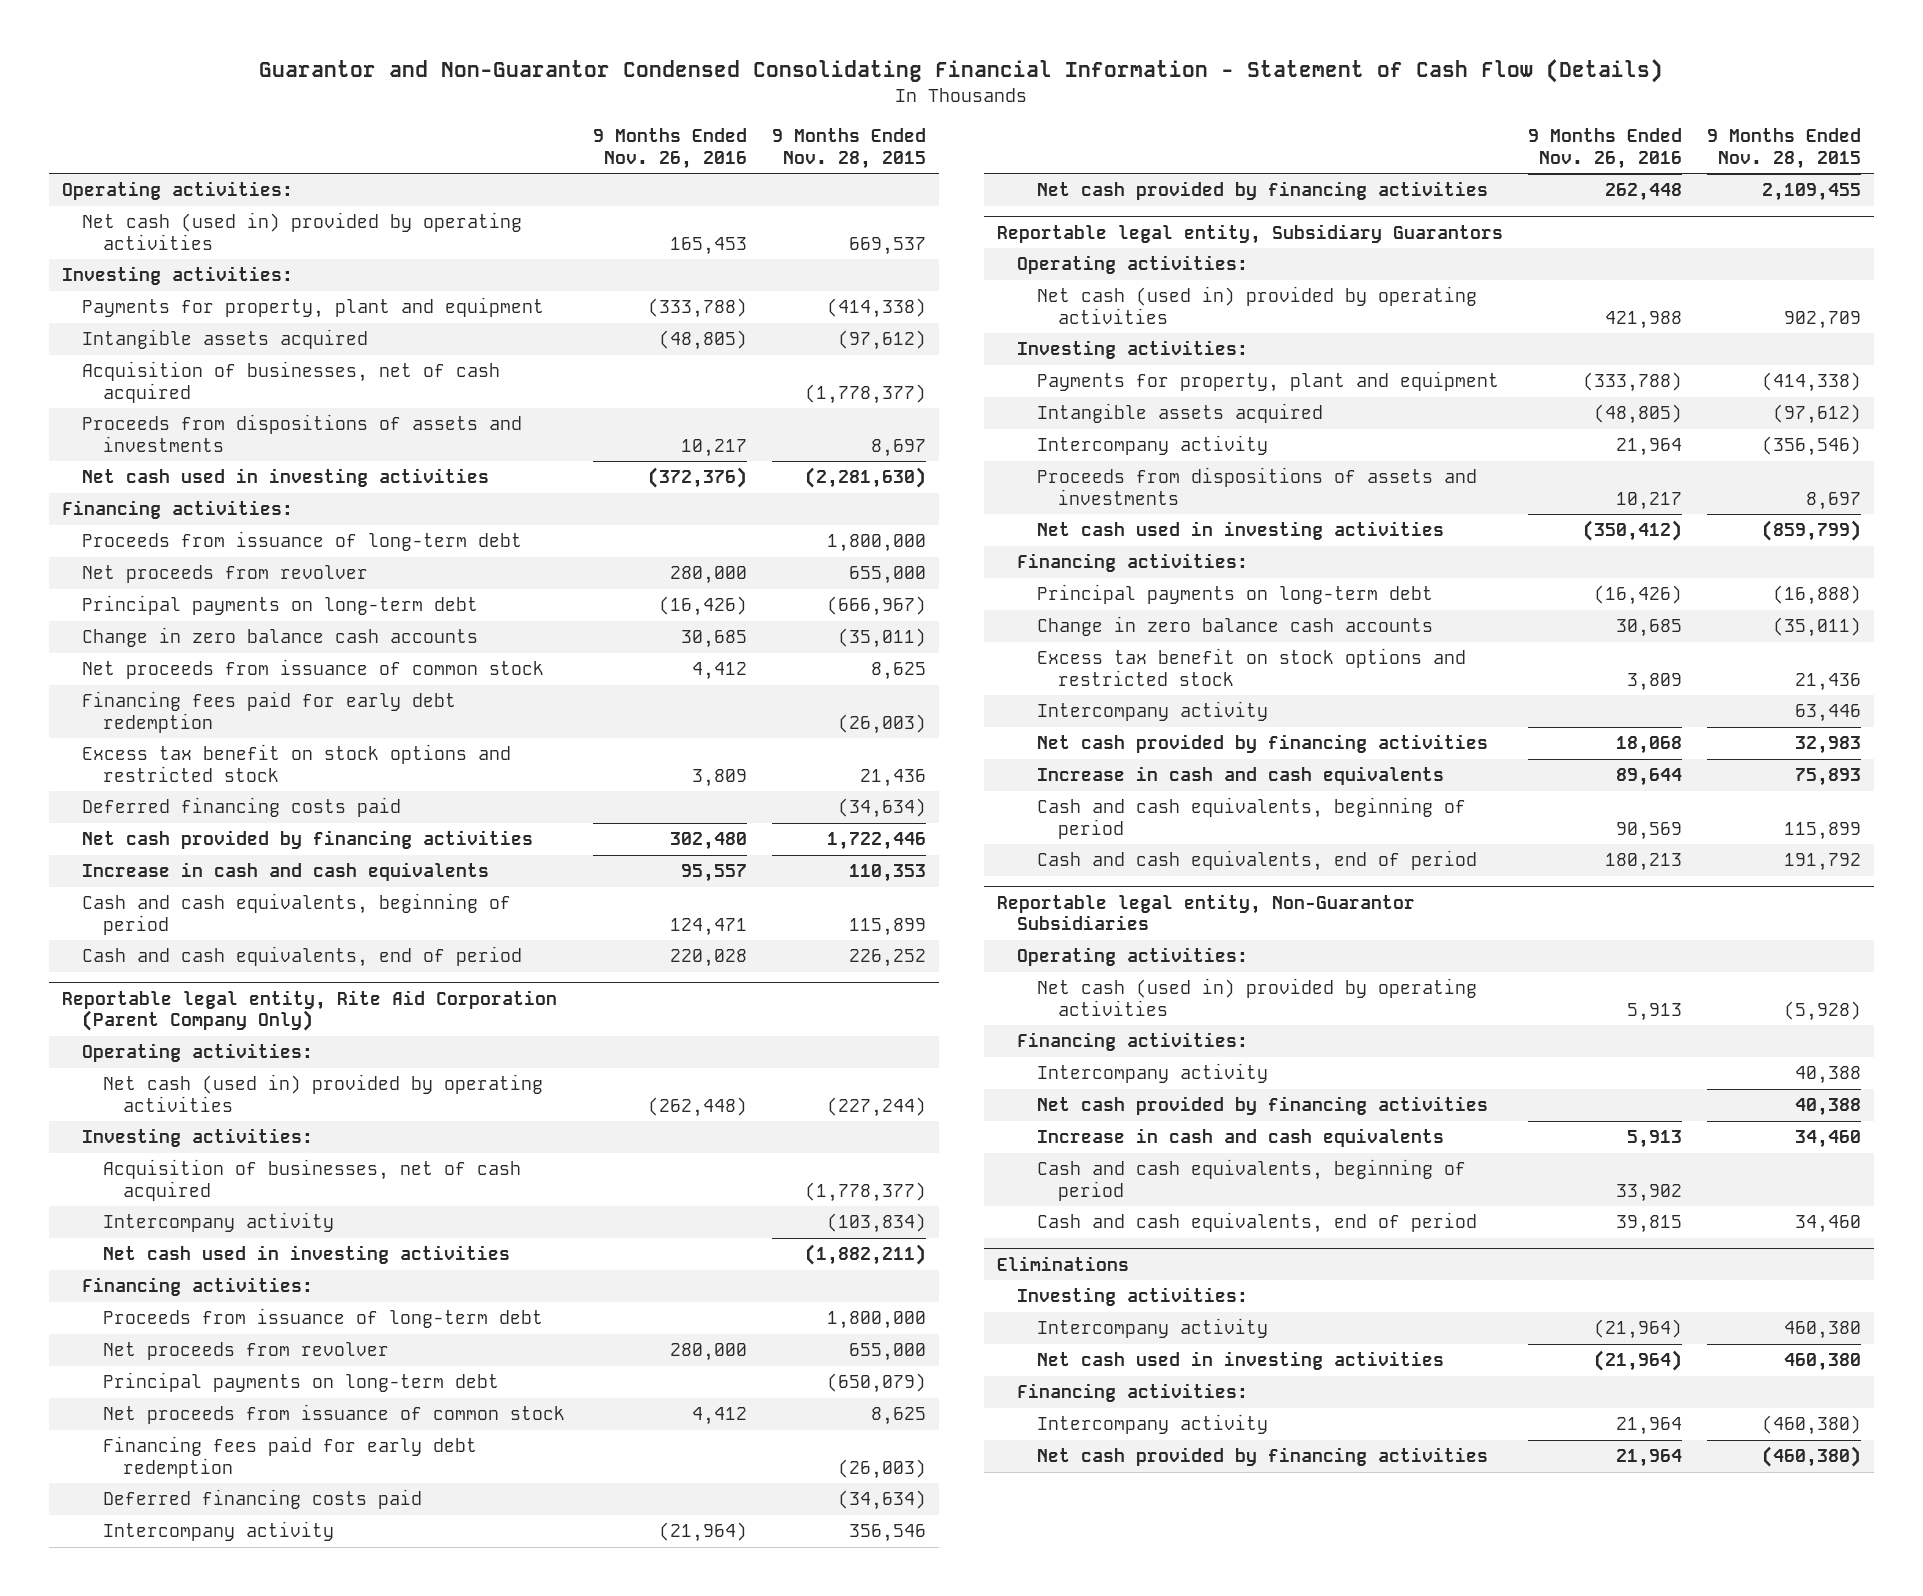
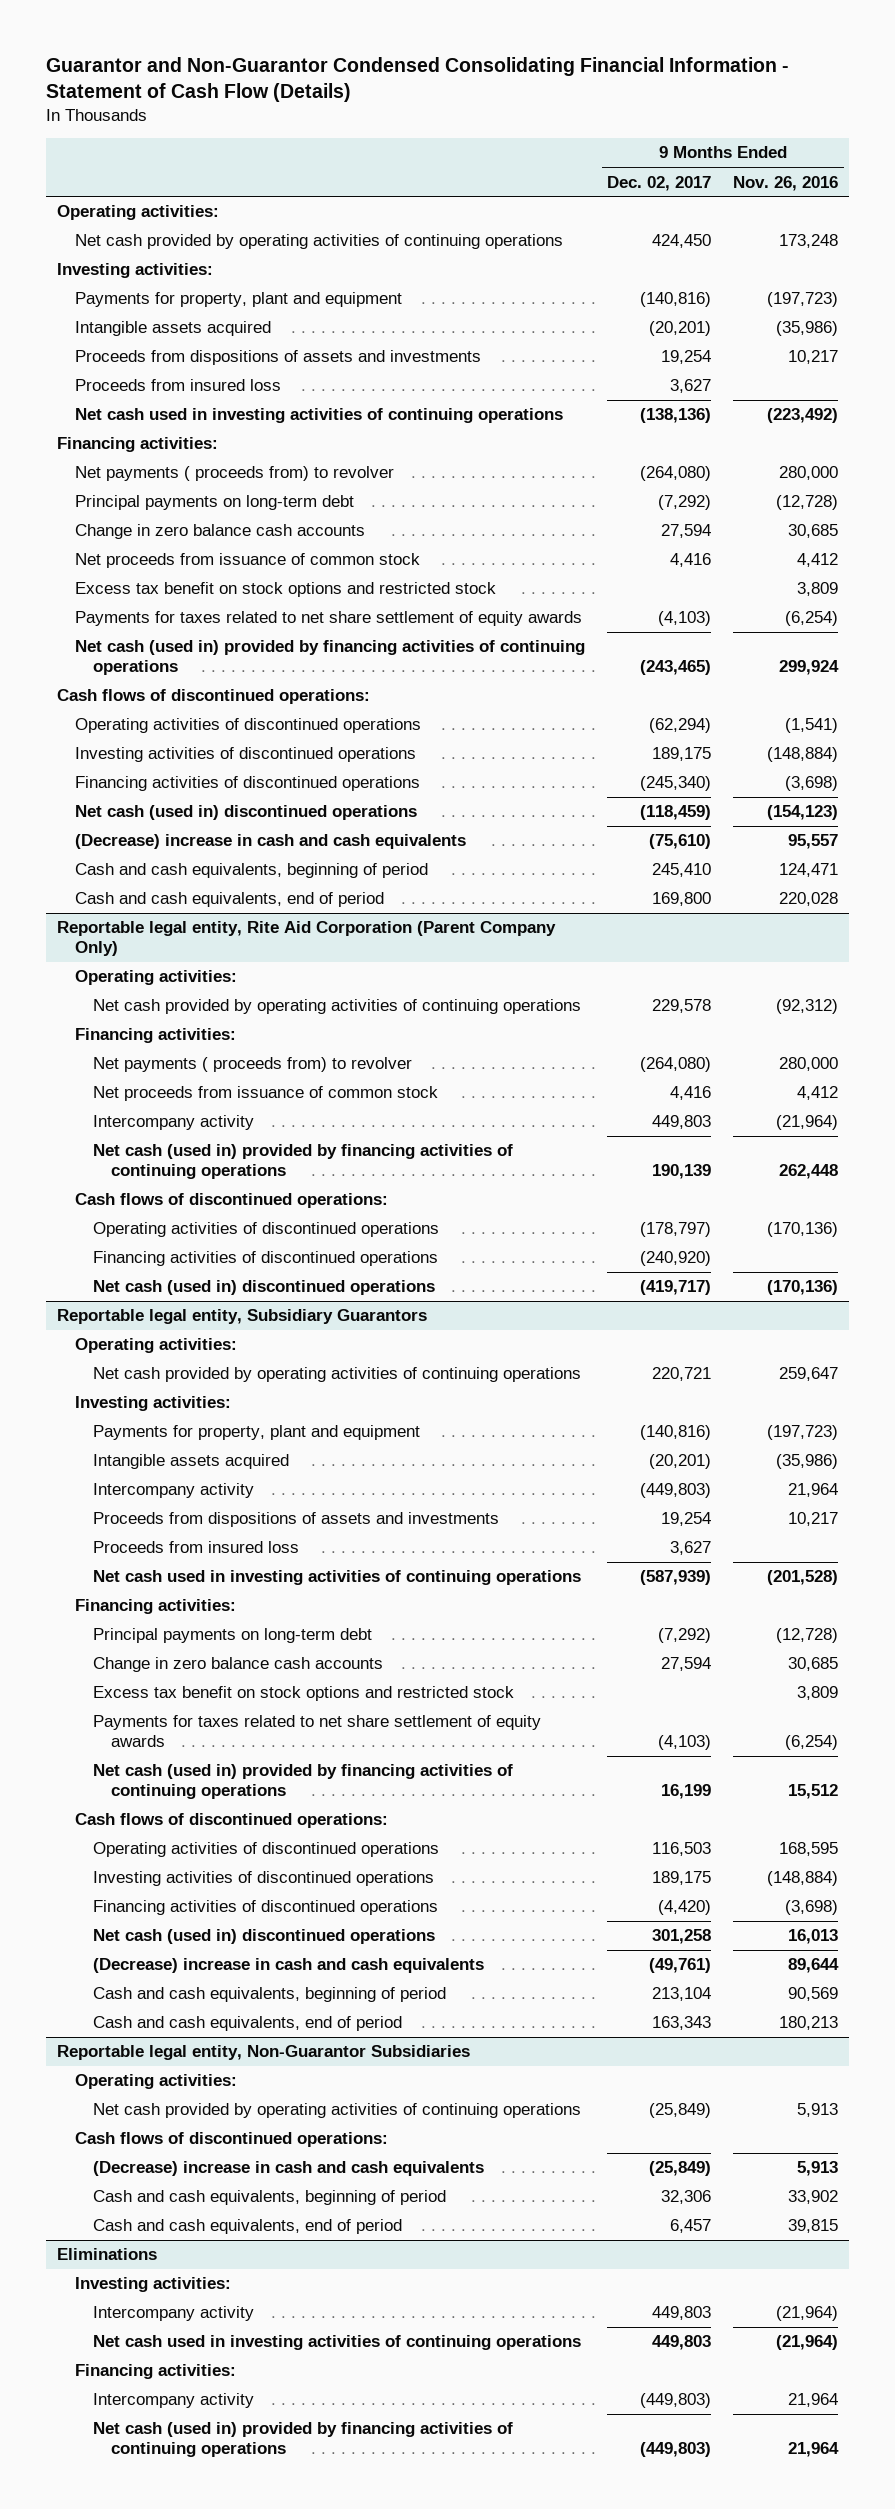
[772,128,927,169] 9 Months Ended Nov. 28, 2015 -> none
none -> [607,175,712,191] Dec. 02, 2017
[82,212,523,250] Net cash (used in) provided by operating activities -> [75,234,564,250] Net cash provided by operating activities of continuing operations
[669,236,747,255] 165,453 -> [779,234,839,249] 173,248
[82,361,501,403] Acquisition of businesses, net of cash acquired -> none
[647,298,747,319] (333,788) -> [767,292,839,308] (197,723)
[658,330,747,351] (48,805) -> [776,321,839,337] (35,986)
none -> [75,379,282,392] Proceeds from insured loss
[82,468,490,488] Net cash used in investing activities -> [75,408,564,424] Net cash used in investing activities of continuing operations
[647,467,747,489] (372,376) -> [767,408,839,424] (223,492)
[82,531,523,552] Proceeds from issuance of long-term debt -> none
[82,565,369,584] Net proceeds from revolver -> [75,466,395,482] Net payments ( proceeds from) to revolver
[658,596,747,617] (16,426) -> [776,495,839,511] (12,728)
[82,691,457,733] Financing fees paid for early debt redemption -> none
[82,797,402,818] Deferred financing costs paid -> none
none -> [75,611,583,627] Payments for taxes related to net share settlement of equity awards
[82,830,534,850] Net cash provided by financing activities -> [75,640,586,675] Net cash (used in) provided by financing activities of continuing operations
[669,832,747,851] 302,480 -> [779,659,840,675] 299,924
none -> [57,689,371,705] Cash flows of discontinued operations:
none -> [75,718,422,734] Operating activities of discontinued operations
none -> [75,747,417,763] Investing activities of discontinued operations
none -> [75,776,421,792] Financing activities of discontinued operations
none -> [75,805,418,821] Net cash (used in) discontinued operations
[82,862,490,882] Increase in cash and cash equivalents -> [75,834,467,850] (Decrease) increase in cash and cash equivalents
[82,1128,314,1148] Investing activities: -> none
[102,1159,521,1201] Acquisition of businesses, net of cash acquired -> none
[102,1212,334,1233] Intercompany activity -> none
[102,1245,510,1265] Net cash used in investing activities -> none
[102,1074,543,1112] Net cash (used in) provided by operating activities -> [93,999,582,1015] Net cash provided by operating activities of continuing operations
[647,1096,747,1117] (262,448) -> [776,999,839,1015] (92,312)
[102,1308,543,1329] Proceeds from issuance of long-term debt -> none
[102,1372,499,1393] Principal payments on long-term debt -> none
[102,1342,389,1361] Net proceeds from revolver -> [93,1057,413,1073] Net payments ( proceeds from) to revolver
[102,1436,477,1478] Financing fees paid for early debt redemption -> none
[102,1489,422,1510] Deferred financing costs paid -> none
[1037,181,1489,201] Net cash provided by financing activities -> [93,1144,514,1179] Net cash (used in) provided by financing activities of continuing operations
none -> [75,1193,389,1209] Cash flows of discontinued operations:
none -> [93,1222,440,1238] Operating activities of discontinued operations
none -> [93,1251,439,1267] Financing activities of discontinued operations
none -> [93,1280,436,1296] Net cash (used in) discontinued operations
[1037,286,1478,324] Net cash (used in) provided by operating activities -> [93,1367,582,1383] Net cash provided by operating activities of continuing operations
[1604,310,1682,329] 421,988 -> [779,1367,839,1382] 259,647
[1582,372,1682,393] (333,788) -> [767,1425,839,1441] (197,723)
[1593,404,1682,425] (48,805) -> [776,1454,839,1470] (35,986)
none -> [93,1541,300,1554] Proceeds from insured loss
[1037,521,1445,541] Net cash used in investing activities -> [93,1570,582,1586] Net cash used in investing activities of continuing operations
[1582,520,1682,542] (350,412) -> [767,1570,839,1586] (201,528)
[1593,585,1682,606] (16,426) -> [776,1628,839,1644] (12,728)
[1037,701,1269,722] Intercompany activity -> none
none -> [93,1715,542,1747] Payments for taxes related to net share settlement of equity awards
[1037,734,1489,754] Net cash provided by financing activities -> [93,1764,514,1799] Net cash (used in) provided by financing activities of continuing operations
[1615,736,1682,755] 18,068 -> [788,1783,839,1799] 15,512
none -> [75,1813,389,1829] Cash flows of discontinued operations:
none -> [93,1842,440,1858] Operating activities of discontinued operations
none -> [93,1871,435,1887] Investing activities of discontinued operations
none -> [93,1900,439,1916] Financing activities of discontinued operations
none -> [93,1929,436,1945] Net cash (used in) discontinued operations
[1037,766,1445,786] Increase in cash and cash equivalents -> [93,1958,485,1974] (Decrease) increase in cash and cash equivalents
[1017,1032,1249,1052] Financing activities: -> none
[1037,1063,1269,1084] Intercompany activity -> none
[1037,1096,1489,1116] Net cash provided by financing activities -> none
[1037,978,1478,1016] Net cash (used in) provided by operating activities -> [93,2103,582,2119] Net cash provided by operating activities of continuing operations
none -> [75,2132,389,2148] Cash flows of discontinued operations:
[1037,1128,1445,1148] Increase in cash and cash equivalents -> [93,2161,485,2177] (Decrease) increase in cash and cash equivalents
[1037,1351,1445,1371] Net cash used in investing activities -> [93,2335,582,2351] Net cash used in investing activities of continuing operations
[1037,1447,1489,1467] Net cash provided by financing activities -> [93,2422,514,2457] Net cash (used in) provided by financing activities of continuing operations

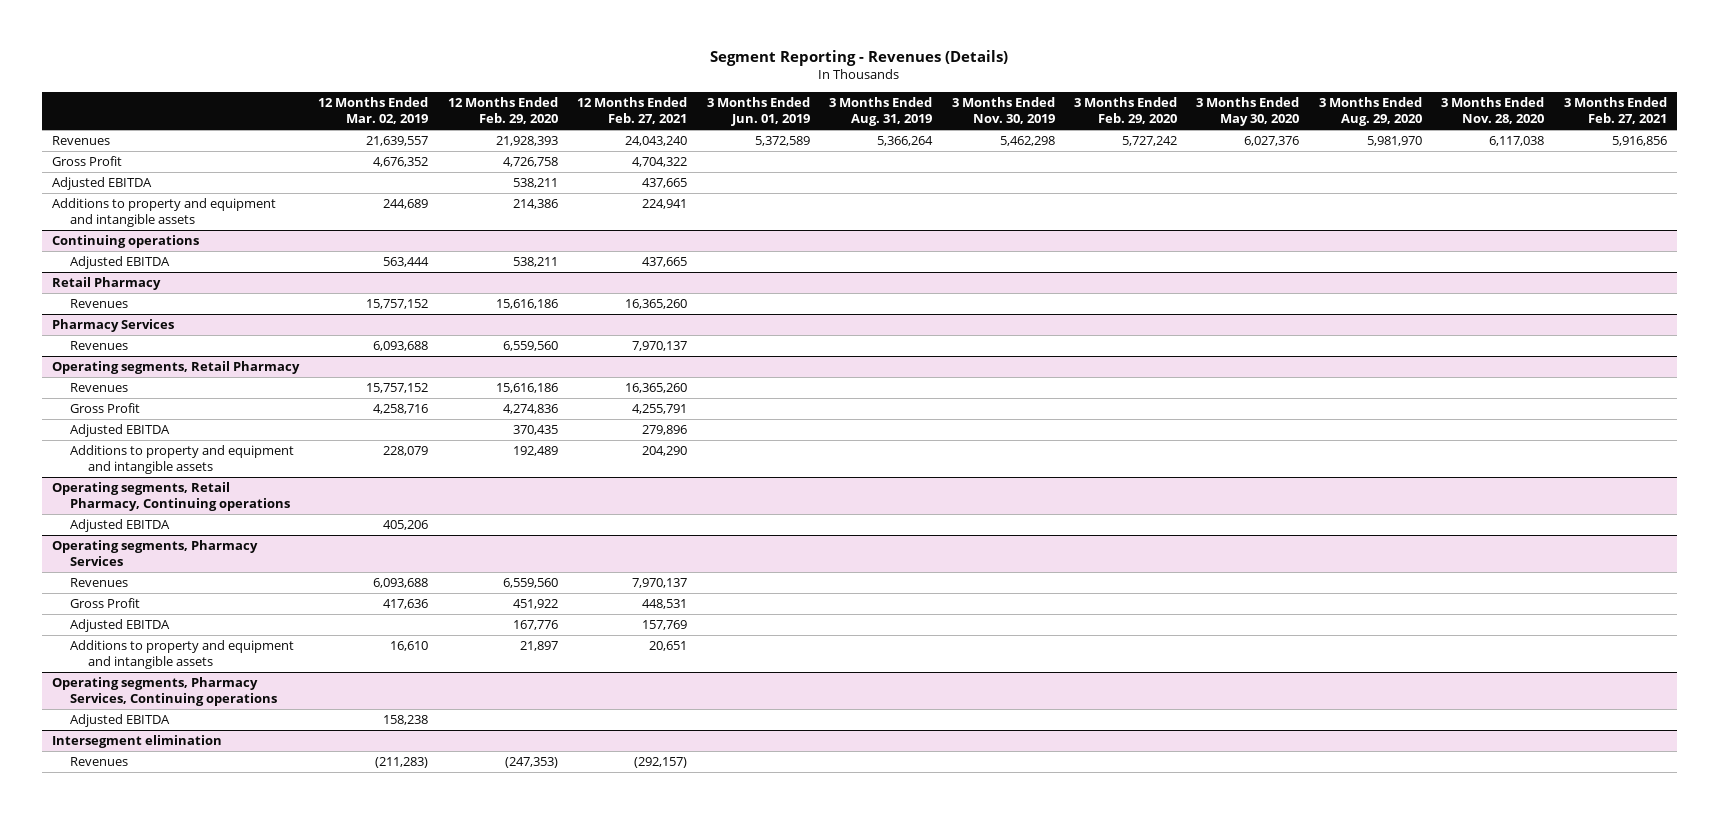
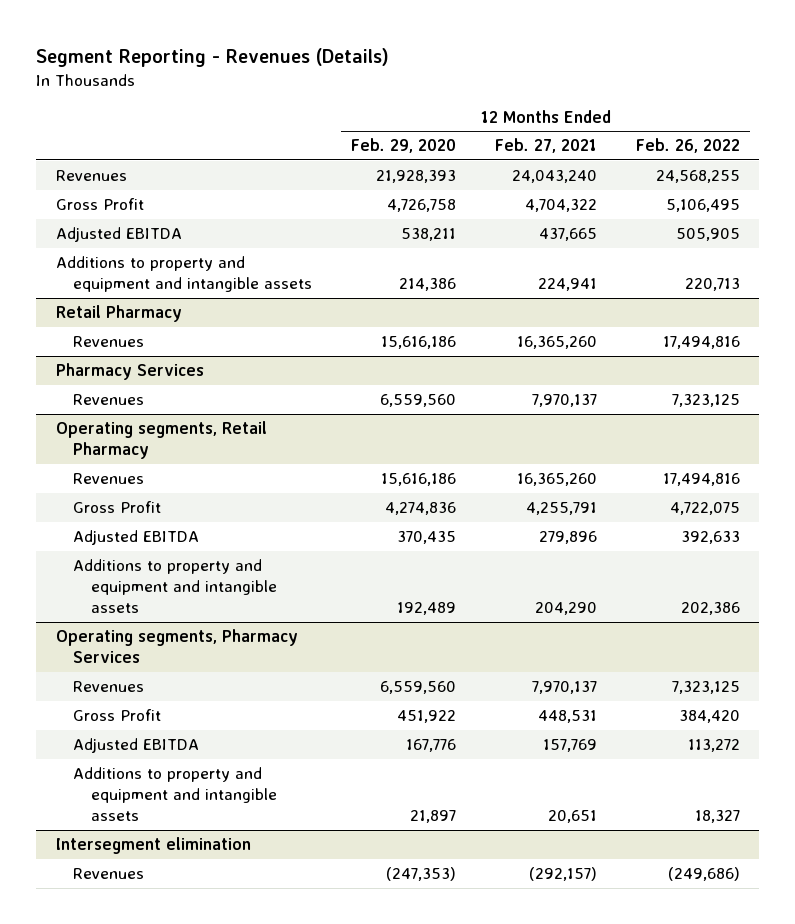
[318,97,429,125] 12 Months Ended Mar. 02, 2019 -> none
[706,97,810,127] 3 Months Ended Jun. 01, 2019 -> none
[829,97,933,127] 3 Months Ended Aug. 31, 2019 -> none
[951,97,1055,125] 3 Months Ended Nov. 30, 2019 -> none
[1074,97,1178,125] 3 Months Ended Feb. 29, 2020 -> none
[1196,97,1300,127] 3 Months Ended May 30, 2020 -> none
[1318,97,1422,127] 3 Months Ended Aug. 29, 2020 -> none
[1441,97,1545,125] 3 Months Ended Nov. 28, 2020 -> none
[1563,97,1667,125] 3 Months Ended Feb. 27, 2021 -> none
none -> [635,138,740,154] Feb. 26, 2022
[51,234,199,248] Continuing operations -> none
[69,255,170,269] Adjusted EBITDA -> none
[51,481,290,512] Operating segments, Retail Pharmacy, Continuing operations -> none
[69,518,170,532] Adjusted EBITDA -> none
[51,676,277,707] Operating segments, Pharmacy Services, Continuing operations -> none
[69,713,170,727] Adjusted EBITDA -> none

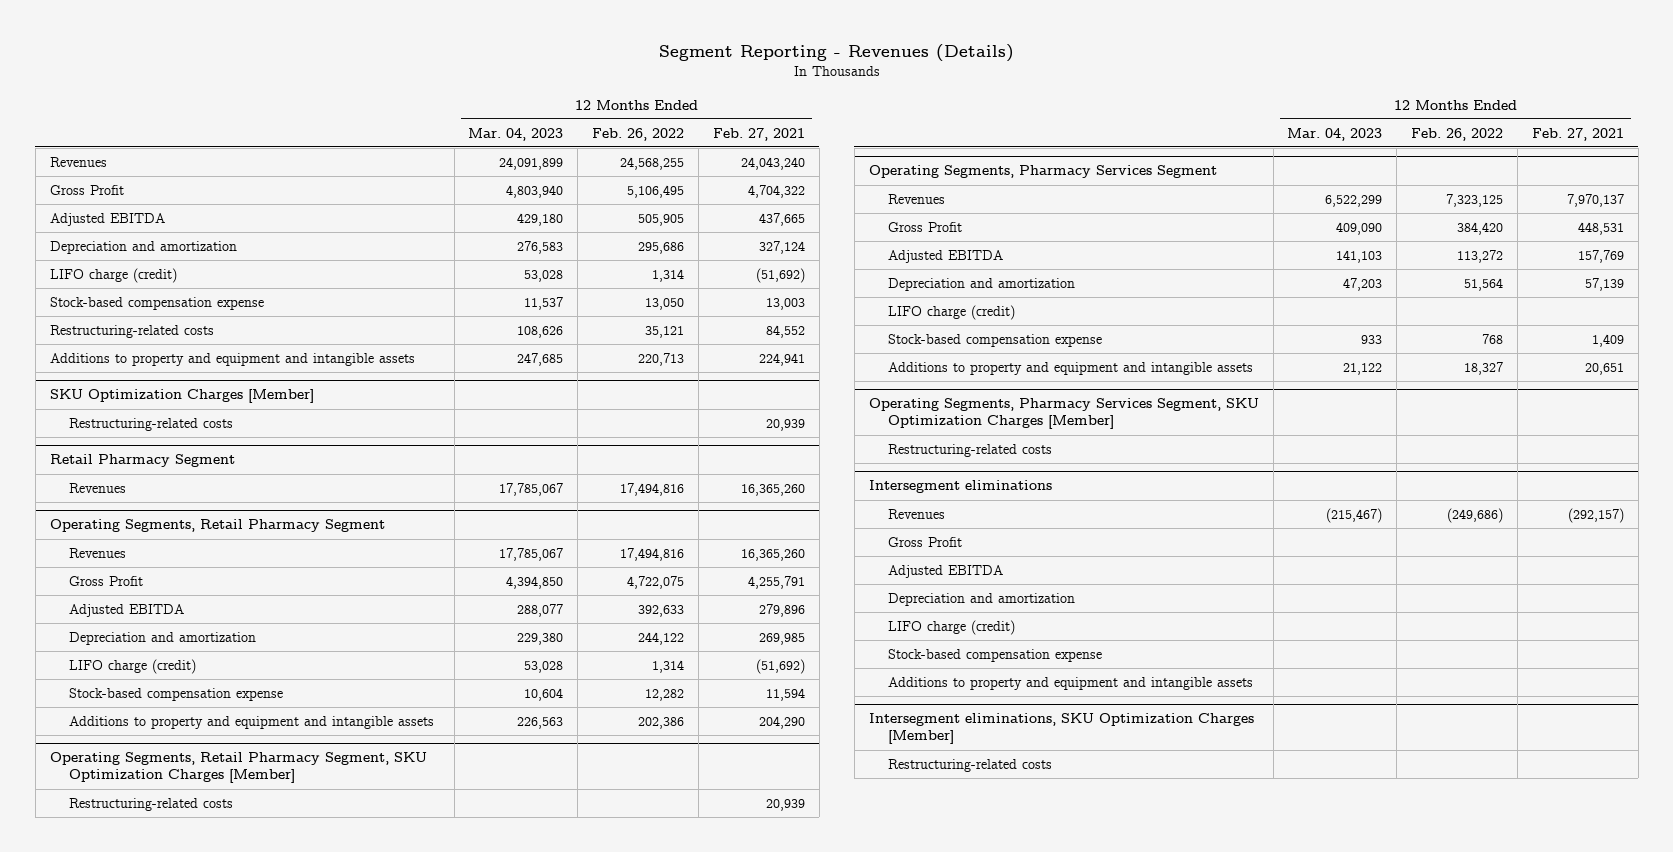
[351,138,457,154] Feb. 29, 2020 -> none
none -> [468,127,564,141] Mar. 04, 2023
none -> [49,240,237,254] Depreciation and amortization
none -> [49,267,177,283] LIFO charge (credit)
none -> [49,296,264,310] Stock-based compensation expense
none -> [49,324,214,338] Restructuring-related costs
none -> [49,389,314,404] SKU Optimization Charges [Member]
none -> [68,417,233,431] Restructuring-related costs
[55,305,182,323] Retail Pharmacy -> [49,454,235,468] Retail Pharmacy Segment
[55,363,204,381] Pharmacy Services -> none
[73,394,145,406] Revenues -> none
[55,421,267,460] Operating segments, Retail Pharmacy -> [49,519,385,533] Operating Segments, Retail Pharmacy Segment
none -> [68,631,256,645] Depreciation and amortization
none -> [68,658,196,674] LIFO charge (credit)
none -> [68,687,283,701] Stock-based compensation expense
none -> [49,752,427,784] Operating Segments, Retail Pharmacy Segment, SKU Optimization Charges [Member]
none -> [68,797,233,811] Restructuring-related costs
[55,629,298,664] Operating segments, Pharmacy Services -> [868,165,1217,179] Operating Segments, Pharmacy Services Segment
none -> [887,277,1075,291] Depreciation and amortization
none -> [887,304,1015,320] LIFO charge (credit)
none -> [887,333,1102,347] Stock-based compensation expense
none -> [868,398,1259,430] Operating Segments, Pharmacy Services Segment, SKU Optimization Charges [Member]
none -> [887,443,1052,457] Restructuring-related costs
[55,837,251,855] Intersegment elimination -> [868,480,1052,494] Intersegment eliminations
none -> [887,536,962,547] Gross Profit
none -> [887,564,1003,578] Adjusted EBITDA
none -> [887,592,1075,606] Depreciation and amortization
none -> [887,619,1015,635] LIFO charge (credit)
none -> [887,648,1102,662] Stock-based compensation expense
none -> [887,676,1253,690] Additions to property and equipment and intangible assets
none -> [868,713,1254,745] Intersegment eliminations, SKU Optimization Charges [Member]
none -> [887,758,1052,772] Restructuring-related costs

